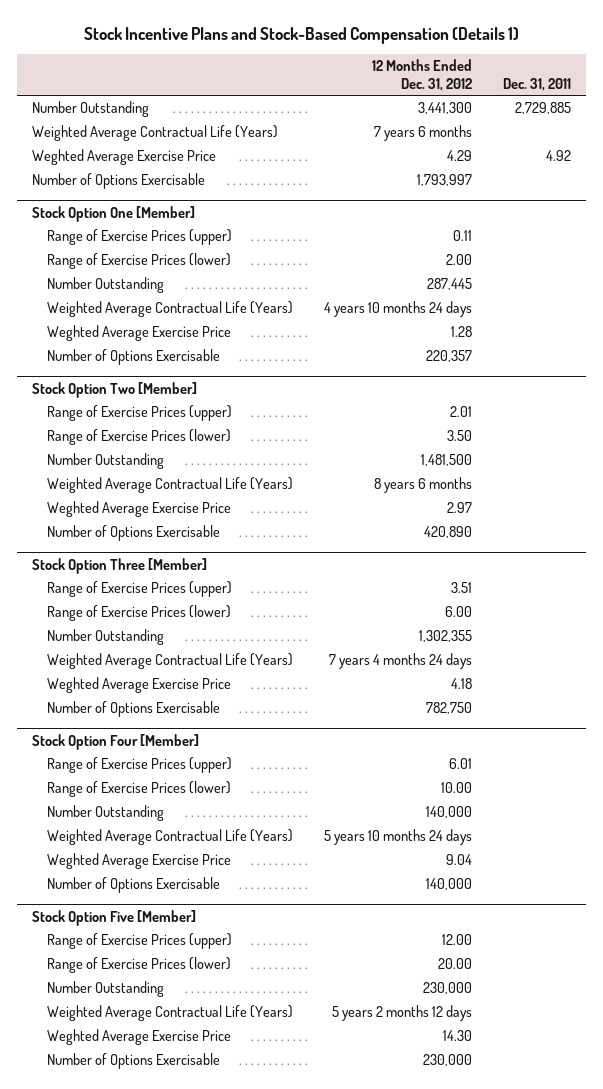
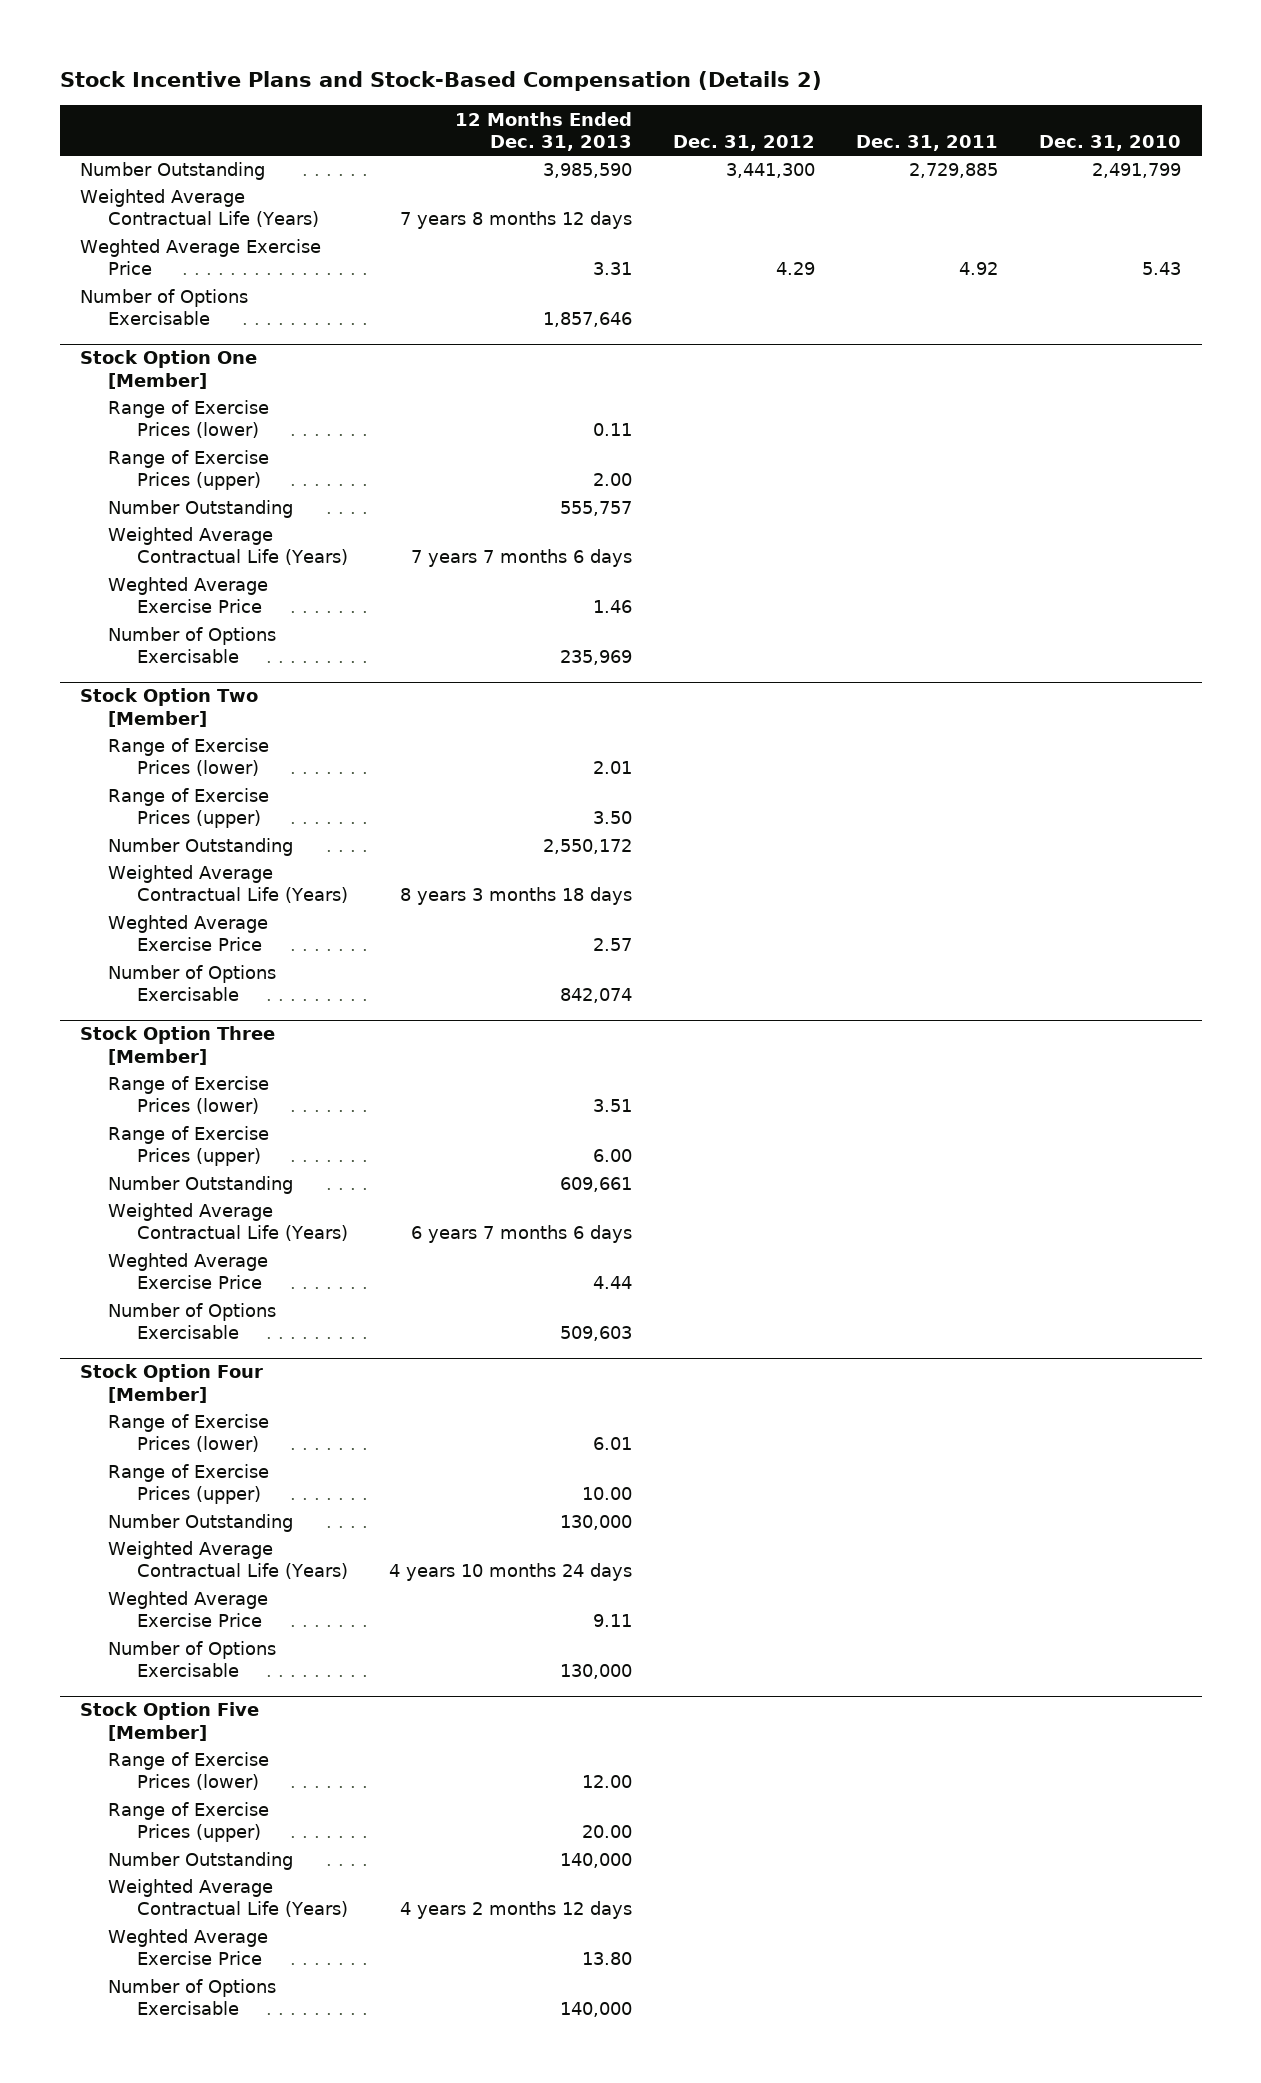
[83,26,519,44] Stock Incentive Plans and Stock-Based Compensation (Details 1) -> [59,71,822,92] Stock Incentive Plans and Stock-Based Compensation (Details 2)
[371,59,472,92] 12 Months Ended Dec. 31, 2012 -> none
none -> [454,111,632,151] 12 Months Ended Dec. 31, 2013
none -> [672,134,815,151] Dec. 31, 2012
none -> [1039,134,1182,151] Dec. 31, 2010
[46,229,232,246] Range of Exercise Prices (upper) -> [108,450,270,491] Range of Exercise Prices (upper)
[46,405,232,422] Range of Exercise Prices (upper) -> [108,788,270,829] Range of Exercise Prices (upper)
[46,581,232,598] Range of Exercise Prices (upper) -> [108,1126,270,1167] Range of Exercise Prices (upper)
[46,757,232,774] Range of Exercise Prices (upper) -> [108,1464,270,1505] Range of Exercise Prices (upper)
[46,933,232,950] Range of Exercise Prices (upper) -> [108,1802,270,1843] Range of Exercise Prices (upper)

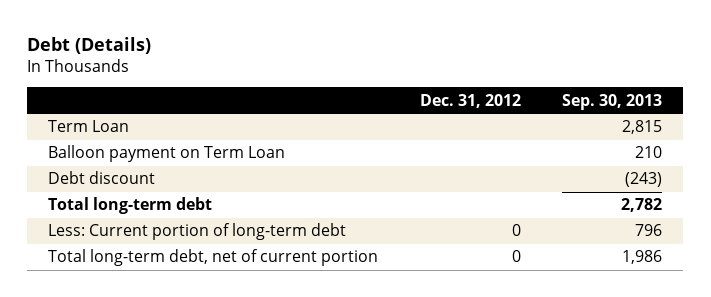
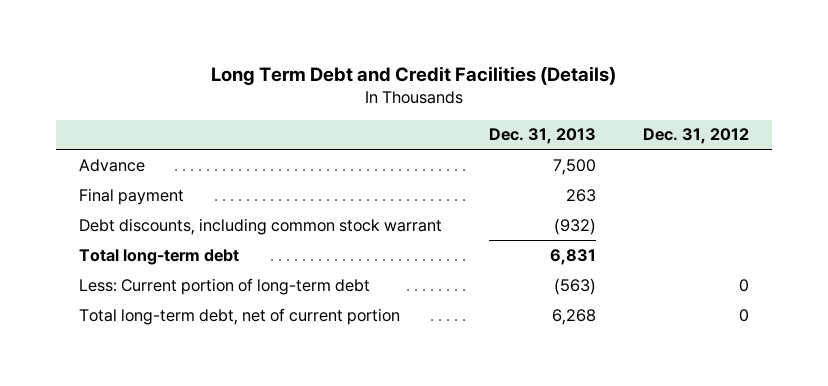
[27,37,152,55] Debt (Details) -> [211,66,617,86] Long Term Debt and Credit Facilities (Details)
[562,93,663,110] Sep. 30, 2013 -> none
none -> [489,128,597,145] Dec. 31, 2013
[48,120,130,133] Term Loan -> none
none -> [79,158,146,172] Advance
[48,145,286,163] Balloon payment on Term Loan -> [79,187,185,205] Final payment
[48,171,156,185] Debt discount -> [79,217,443,235] Debt discounts, including common stock warrant

